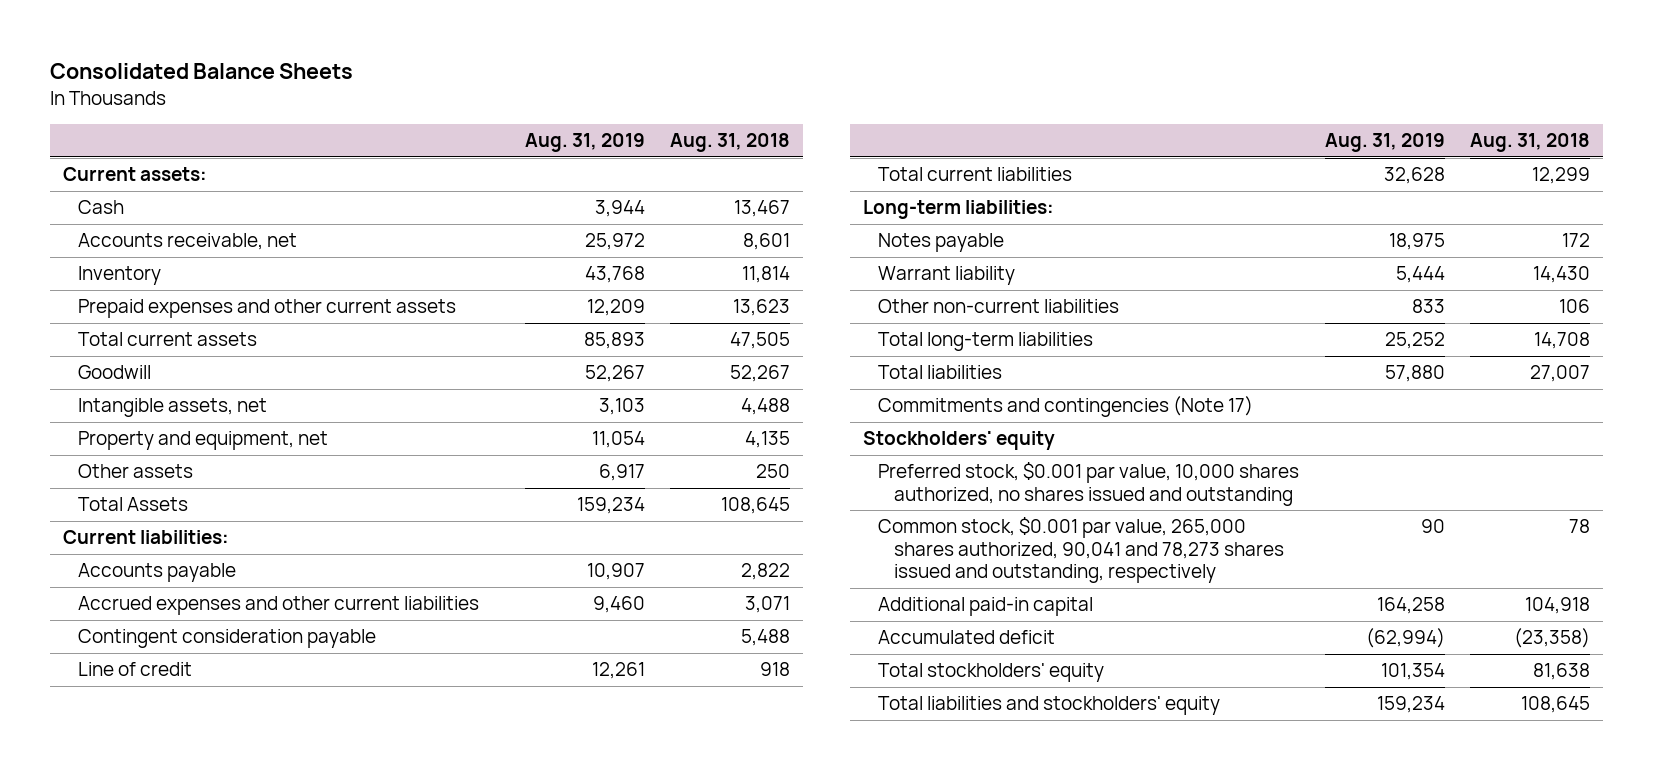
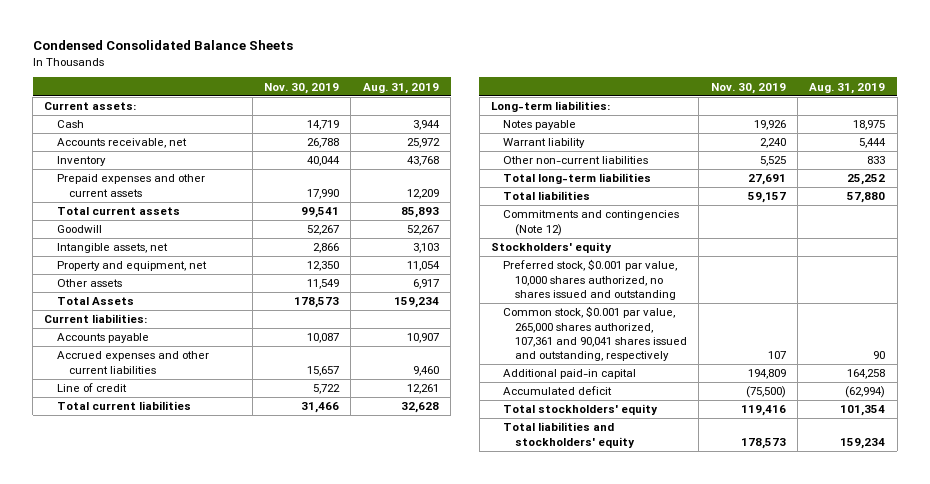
[50,63,354,80] Consolidated Balance Sheets -> [32,40,293,51] Condensed Consolidated Balance Sheets
[670,133,791,153] Aug. 31, 2018 -> none
none -> [264,82,340,94] Nov. 30, 2019
[78,629,377,649] Contingent consideration payable -> none
[878,396,1254,418] Commitments and contingencies (Note 17) -> [503,210,680,236] Commitments and contingencies (Note 12)
[878,517,1284,584] Common stock, $0.001 par value, 265,000 shares authorized, 90,041 and 78,273 shares issued and outstanding, respectively -> [503,306,688,361] Common stock, $0.001 par value, 265,000 shares authorized, 107,361 and 90,041 shares issued and outstanding, respectively

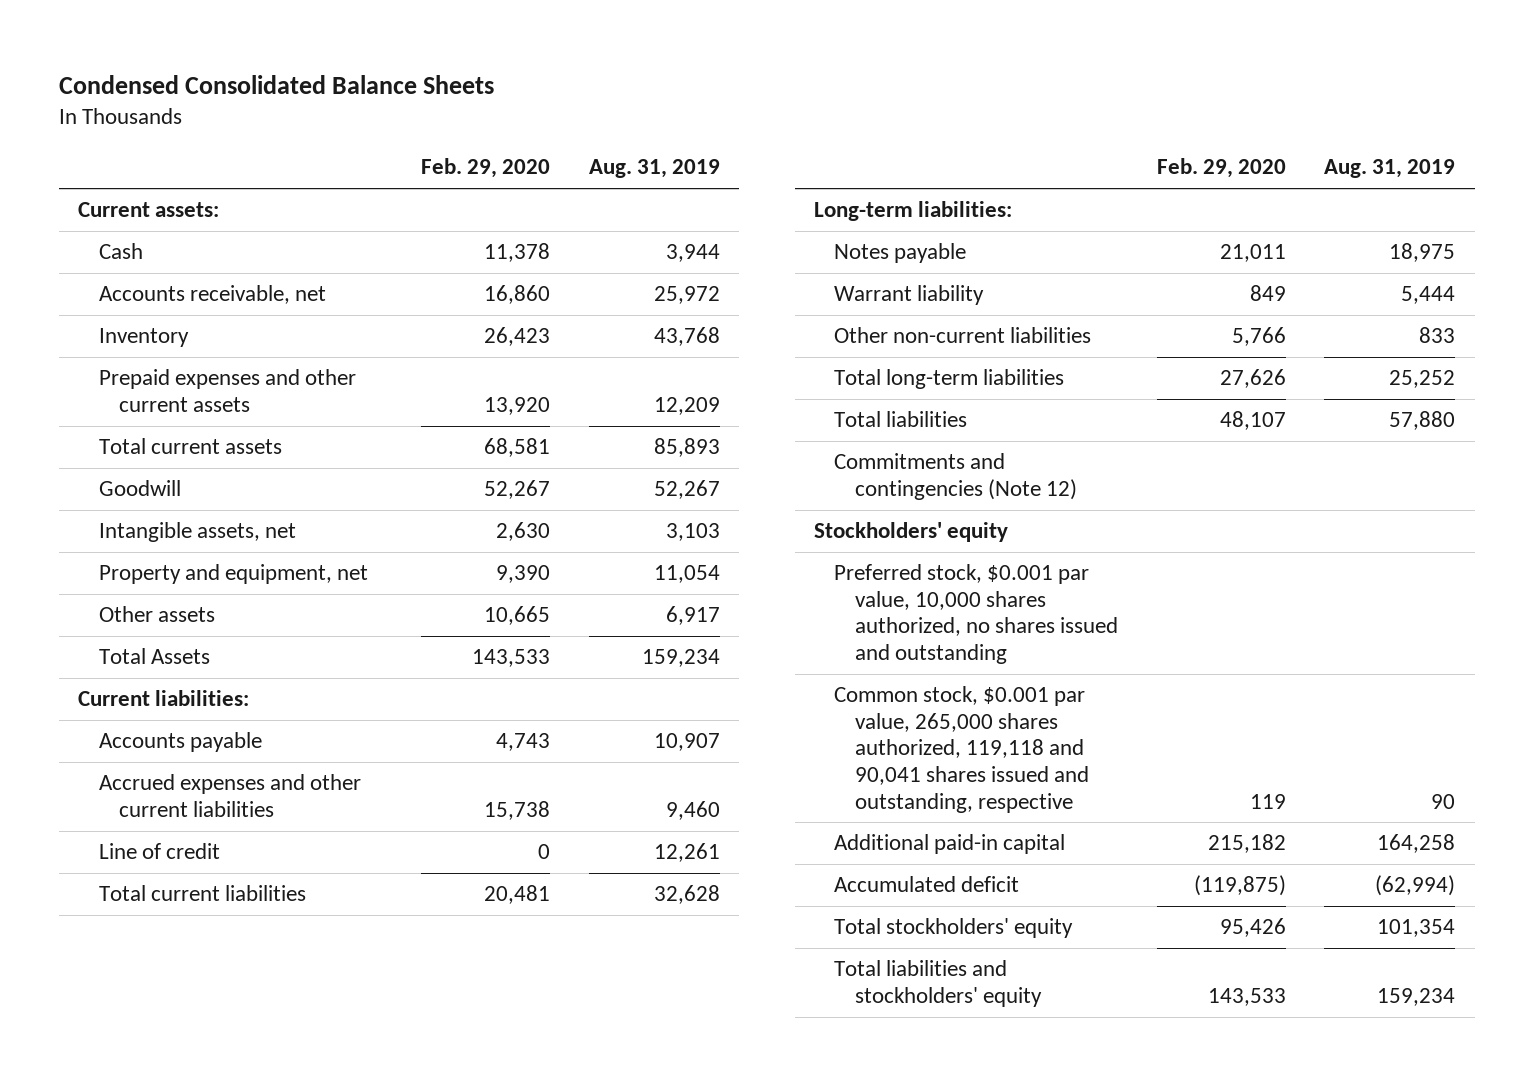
[264,82,340,94] Nov. 30, 2019 -> none
none -> [421,158,551,179] Feb. 29, 2020
[503,306,688,361] Common stock, $0.001 par value, 265,000 shares authorized, 107,361 and 90,041 shares issued and outstanding, respectively -> [834,686,1089,813] Common stock, $0.001 par value, 265,000 shares authorized, 119,118 and 90,041 shares issued and outstanding, respective

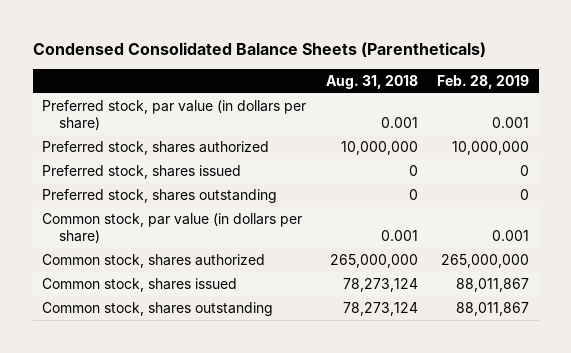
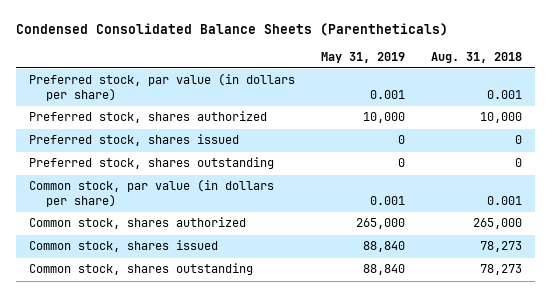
[436,74,529,89] Feb. 28, 2019 -> none
none -> [321,51,406,63] May 31, 2019
[340,141,418,156] 10,000,000 -> [480,112,523,124] 10,000
[329,254,418,269] 265,000,000 -> [473,218,523,230] 265,000
[342,278,418,293] 78,273,124 -> [480,241,523,253] 78,273
[342,302,418,317] 78,273,124 -> [480,264,523,276] 78,273

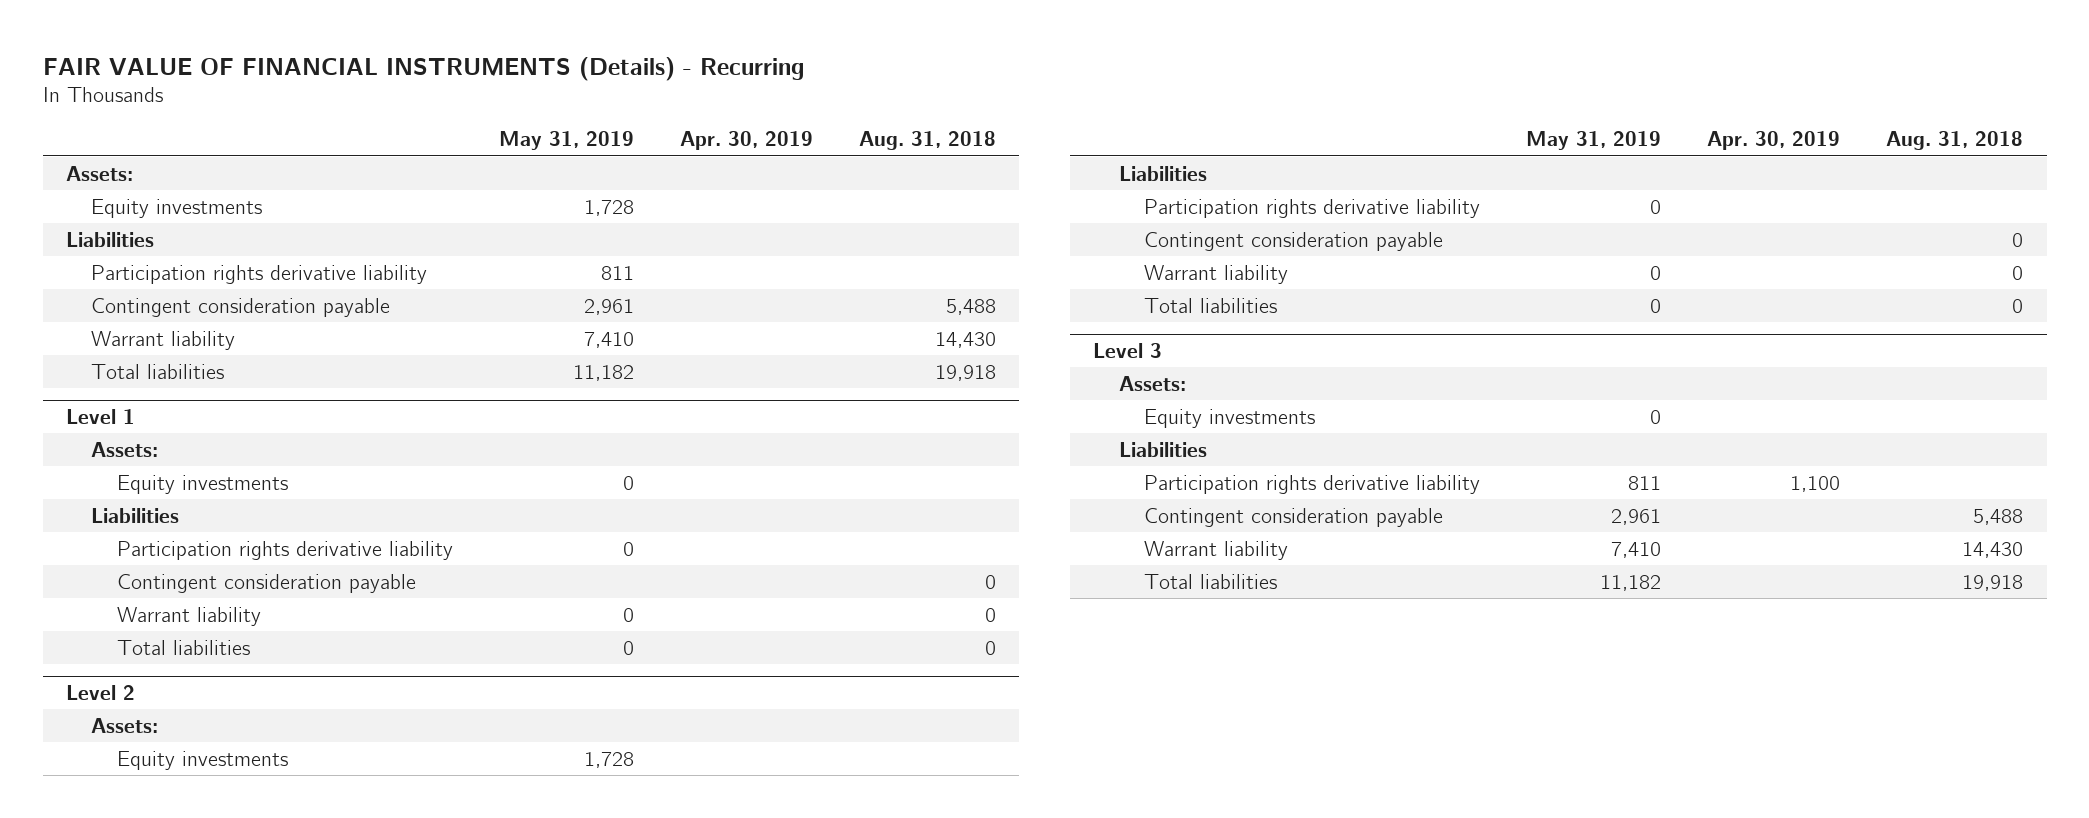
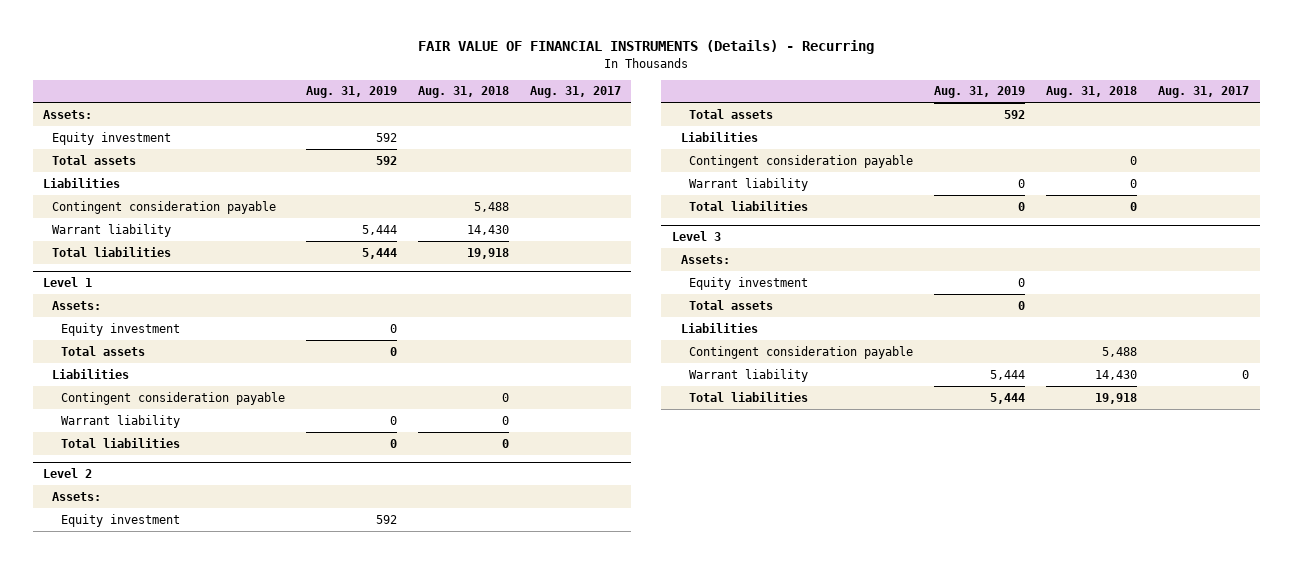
[498,131,634,151] May 31, 2019 -> none
[679,131,813,151] Apr. 30, 2019 -> none
none -> [305,86,397,99] Aug. 31, 2019
none -> [529,86,621,99] Aug. 31, 2017
[91,198,263,218] Equity investments -> [51,131,171,145] Equity investment
none -> [51,154,136,165] Total assets
[91,264,428,284] Participation rights derivative liability -> none
[116,474,288,494] Equity investments -> [60,322,180,336] Equity investment
none -> [60,345,145,356] Total assets
[116,540,453,560] Participation rights derivative liability -> none
[116,750,288,770] Equity investments -> [60,513,180,527] Equity investment
none -> [689,108,774,119] Total assets
[1144,198,1481,218] Participation rights derivative liability -> none
[1144,408,1316,428] Equity investments -> [689,276,809,290] Equity investment
none -> [689,299,774,310] Total assets
[1144,474,1481,494] Participation rights derivative liability -> none

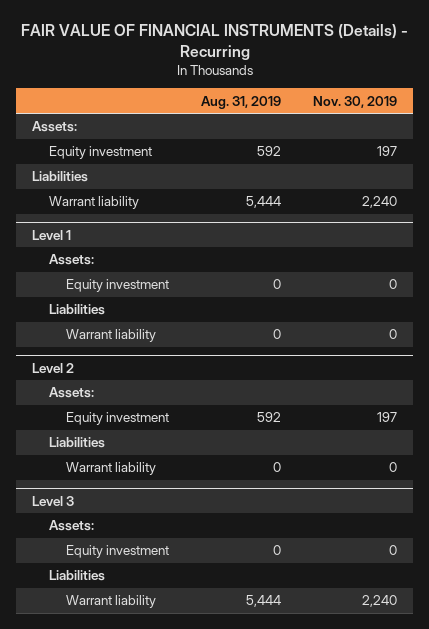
[417,86,509,99] Aug. 31, 2018 -> none
[529,86,621,99] Aug. 31, 2017 -> none
none -> [313,95,398,108] Nov. 30, 2019
[51,154,136,165] Total assets -> none
[51,200,276,214] Contingent consideration payable -> none
[51,246,171,257] Total liabilities -> none
[60,345,145,356] Total assets -> none
[60,391,285,405] Contingent consideration payable -> none
[60,437,180,448] Total liabilities -> none
[689,108,774,119] Total assets -> none
[689,154,914,168] Contingent consideration payable -> none
[689,200,809,211] Total liabilities -> none
[689,299,774,310] Total assets -> none
[689,345,914,359] Contingent consideration payable -> none
[689,391,809,402] Total liabilities -> none

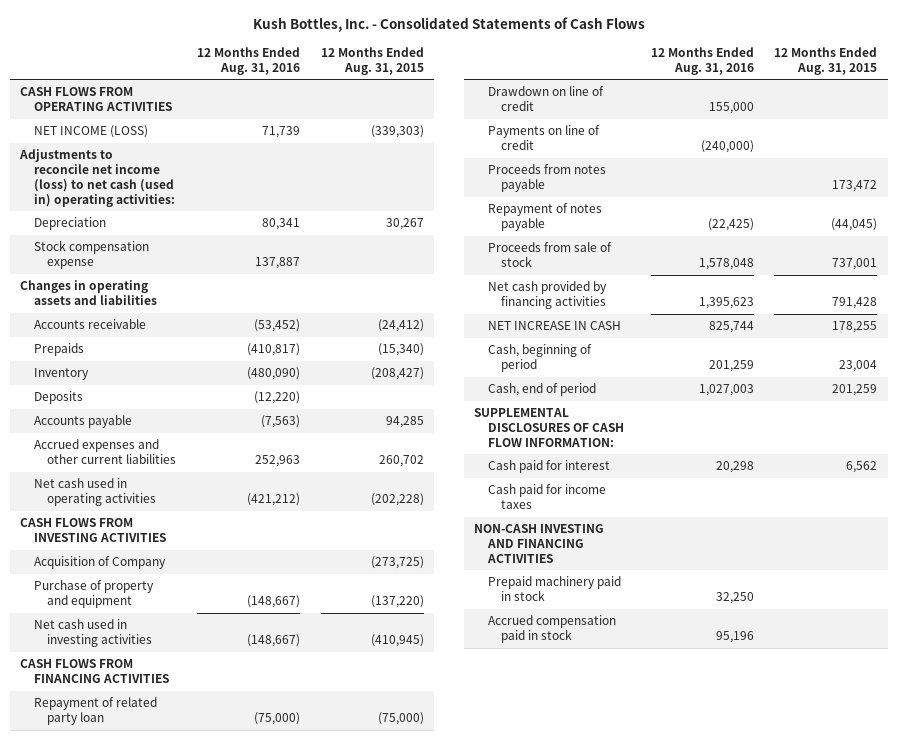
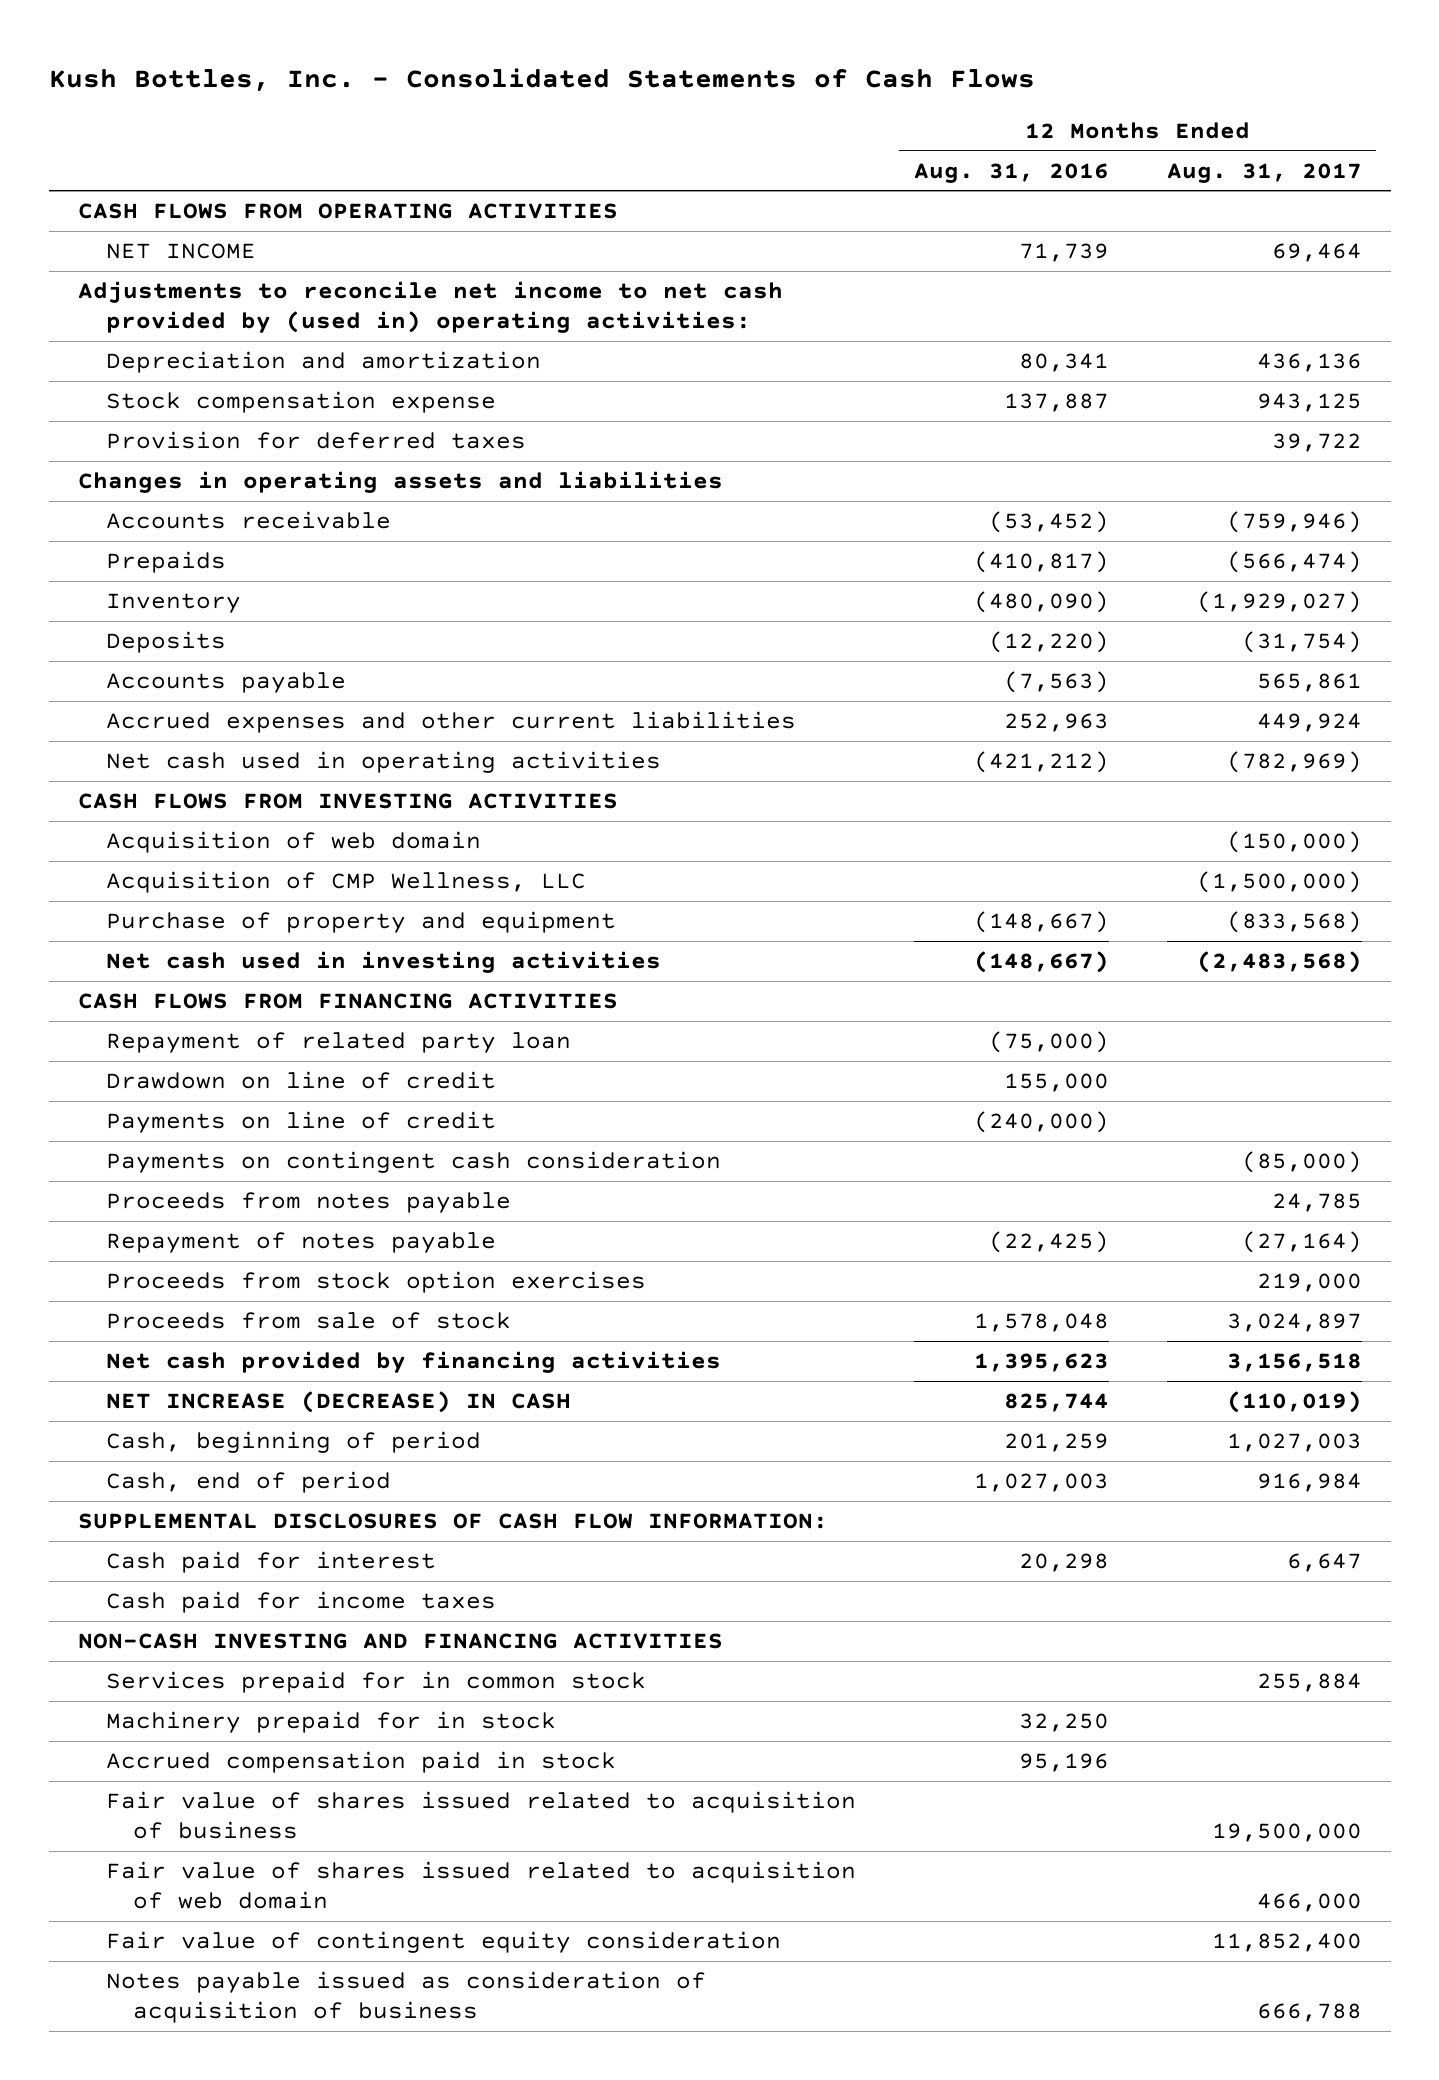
[320,46,424,75] 12 Months Ended Aug. 31, 2015 -> none
none -> [1166,162,1362,183] Aug. 31, 2017
[33,125,148,139] NET INCOME (LOSS) -> [105,243,256,260] NET INCOME
[19,149,175,207] Adjustments to reconcile net income (loss) to net cash (used in) operating activities: -> [77,281,783,334] Adjustments to reconcile net income to net cash provided by (used in) operating activities:
[33,217,106,231] Depreciation -> [105,351,541,374] Depreciation and amortization
none -> [105,431,526,450] Provision for deferred taxes
[33,556,166,570] Acquisition of Company -> none
none -> [105,831,481,854] Acquisition of web domain
none -> [105,871,586,894] Acquisition of CMP Wellness, LLC
none -> [105,1151,721,1174] Payments on contingent cash consideration
none -> [105,1271,646,1294] Proceeds from stock option exercises
[487,321,621,331] NET INCREASE IN CASH -> [105,1391,571,1414] NET INCREASE (DECREASE) IN CASH
none -> [105,1671,646,1694] Services prepaid for in common stock
[487,576,621,602] Prepaid machinery paid in stock -> [105,1711,556,1734] Machinery prepaid for in stock
none -> [105,1791,856,1840] Fair value of shares issued related to acquisition of business
none -> [105,1861,856,1910] Fair value of shares issued related to acquisition of web domain
none -> [105,1931,781,1954] Fair value of contingent equity consideration
none -> [105,1971,706,2024] Notes payable issued as consideration of acquisition of business

